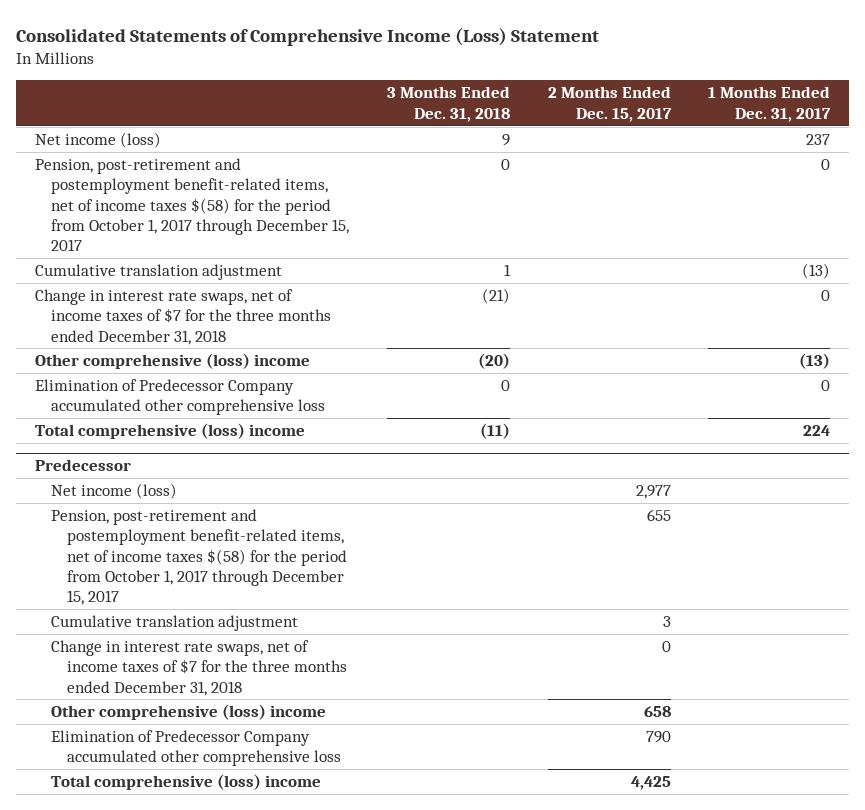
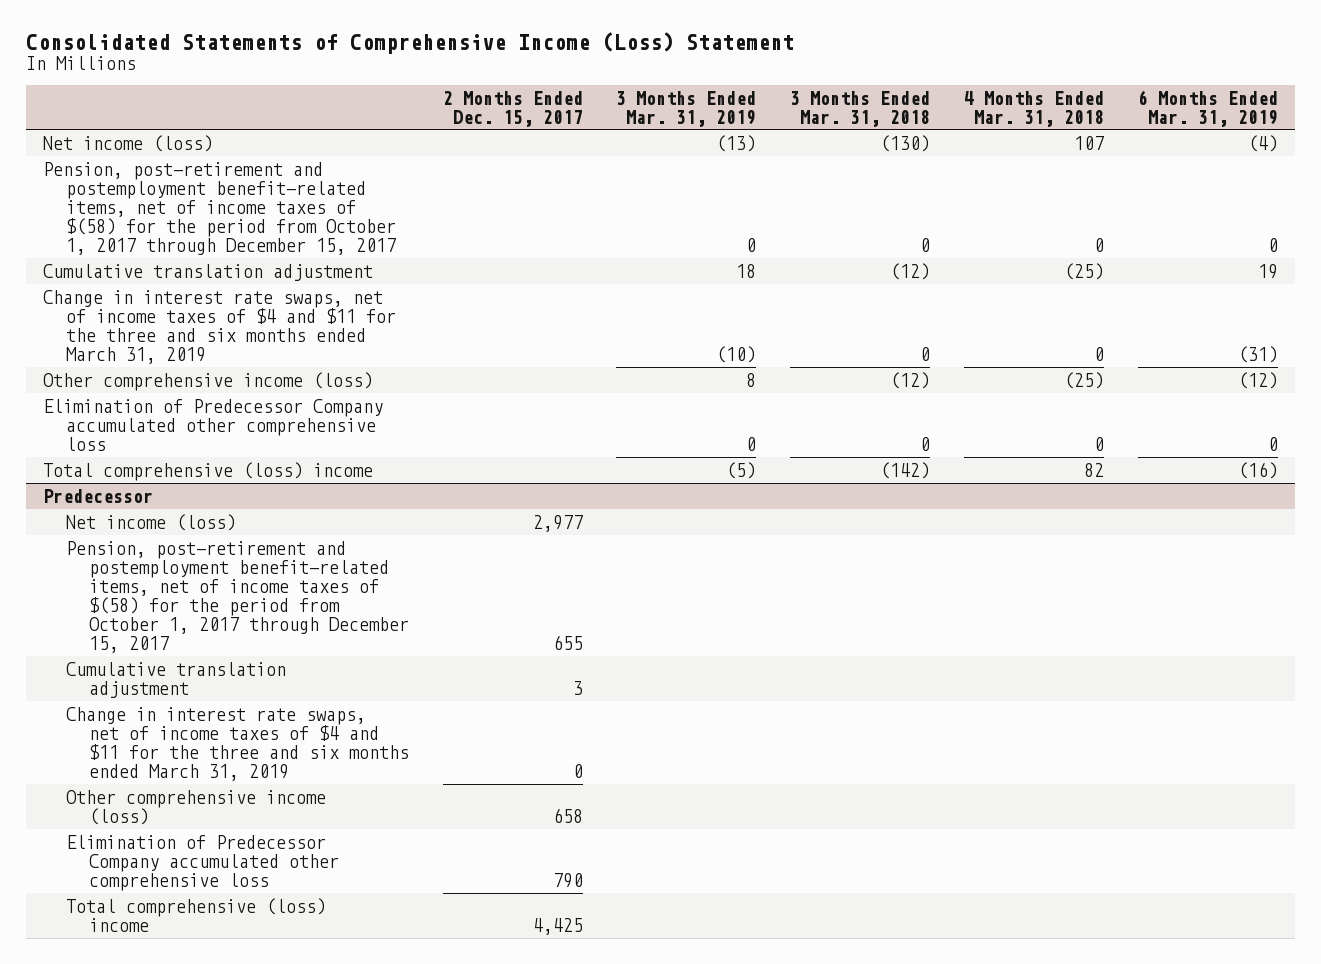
[386,86,510,122] 3 Months Ended Dec. 31, 2018 -> none
[708,86,832,122] 1 Months Ended Dec. 31, 2017 -> none
none -> [616,90,757,127] 3 Months Ended Mar. 31, 2019
none -> [790,90,931,127] 3 Months Ended Mar. 31, 2018
none -> [964,90,1105,127] 4 Months Ended Mar. 31, 2018
none -> [1138,89,1279,127] 6 Months Ended Mar. 31, 2019
[34,158,349,252] Pension, post-retirement and postemployment benefit-related items, net of income taxes $(58) for the period from October 1, 2017 through December 15, 2017 -> [43,161,396,255] Pension, post-retirement and postemployment benefit-related items, net of income taxes of $(58) for the period from October 1, 2017 through December 15, 2017
[34,289,331,345] Change in interest rate swaps, net of income taxes of $7 for the three months ended December 31, 2018 -> [43,289,396,364] Change in interest rate swaps, net of income taxes of $4 and $11 for the three and six months ended March 31, 2019
[34,353,310,370] Other comprehensive (loss) income -> [43,371,374,391] Other comprehensive income (loss)
[50,509,347,606] Pension, post-retirement and postemployment benefit-related items, net of income taxes $(58) for the period from October 1, 2017 through December 15, 2017 -> [65,540,409,653] Pension, post-retirement and postemployment benefit-related items, net of income taxes of $(58) for the period from October 1, 2017 through December 15, 2017
[50,640,347,696] Change in interest rate swaps, net of income taxes of $7 for the three months ended December 31, 2018 -> [65,706,409,781] Change in interest rate swaps, net of income taxes of $4 and $11 for the three and six months ended March 31, 2019
[50,704,326,721] Other comprehensive (loss) income -> [65,789,326,825] Other comprehensive income (loss)

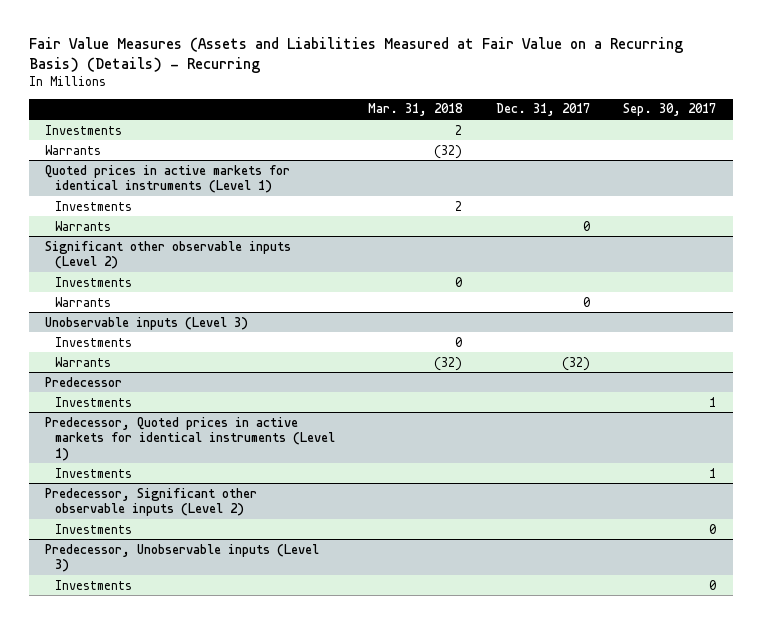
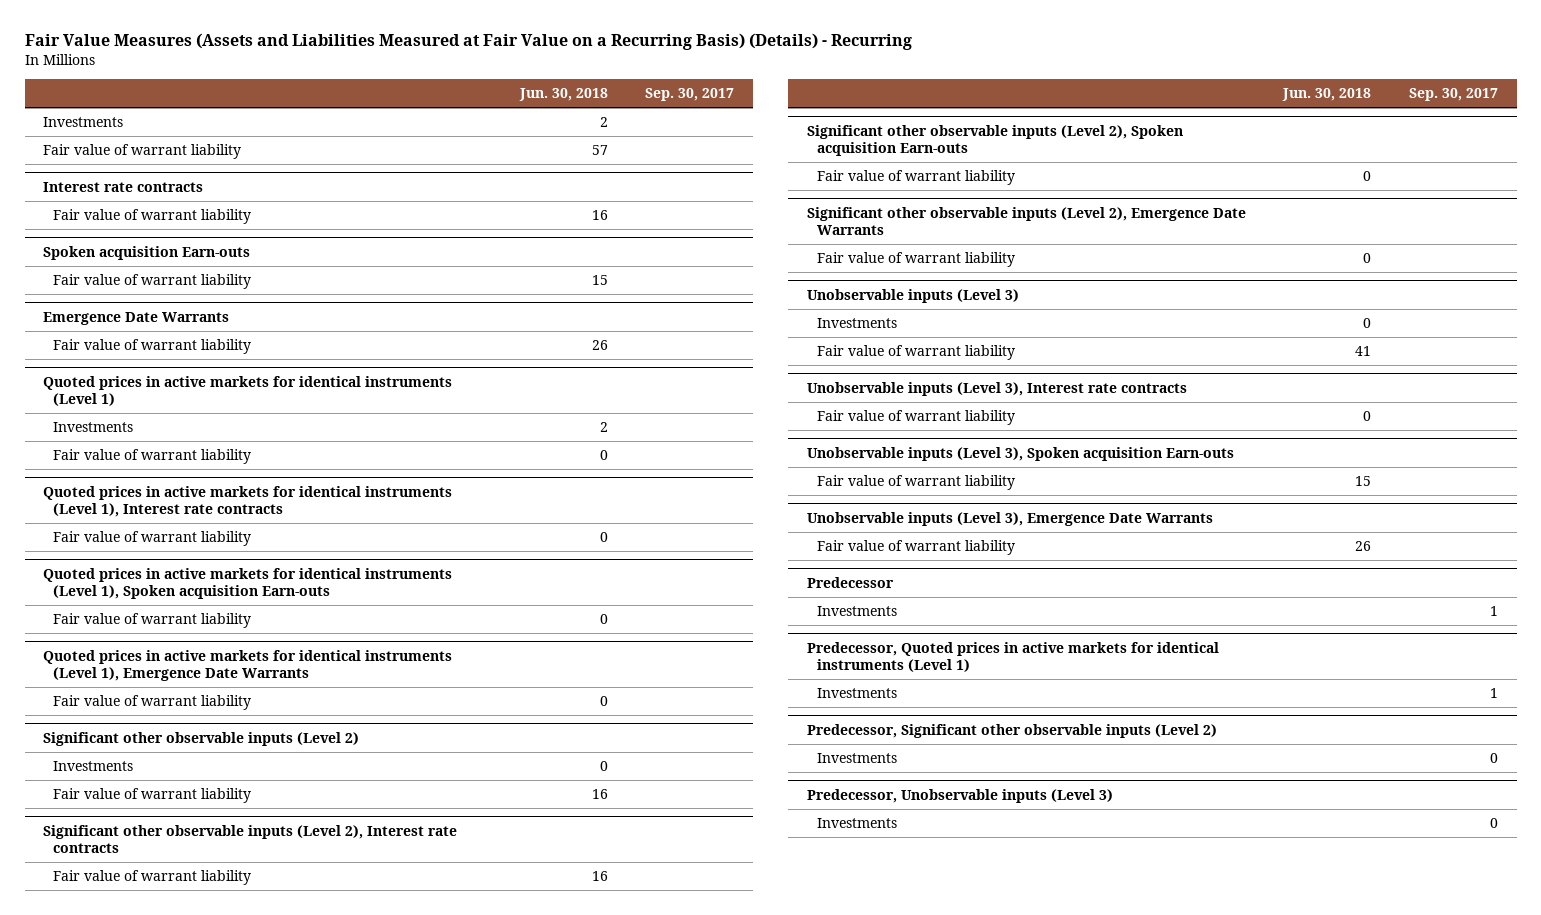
[368,103,464,117] Mar. 31, 2018 -> none
[495,103,590,117] Dec. 31, 2017 -> none
none -> [518,88,608,102] Jun. 30, 2018
[45,144,102,155] Warrants -> [43,144,242,160] Fair value of warrant liability
none -> [43,181,204,192] Interest rate contracts
none -> [53,209,252,225] Fair value of warrant liability
none -> [43,245,251,260] Spoken acquisition Earn-outs
none -> [53,274,252,290] Fair value of warrant liability
none -> [43,311,230,325] Emergence Date Warrants
none -> [53,339,252,355] Fair value of warrant liability
[54,220,111,231] Warrants -> [53,449,252,465] Fair value of warrant liability
none -> [43,485,453,518] Quoted prices in active markets for identical instruments (Level 1), Interest rate contracts
none -> [53,531,252,547] Fair value of warrant liability
none -> [43,567,453,600] Quoted prices in active markets for identical instruments (Level 1), Spoken acquisition Earn-outs
none -> [53,613,252,629] Fair value of warrant liability
none -> [43,649,453,682] Quoted prices in active markets for identical instruments (Level 1), Emergence Date Warrants
none -> [53,695,252,711] Fair value of warrant liability
[54,296,111,307] Warrants -> [53,788,252,804] Fair value of warrant liability
none -> [43,824,458,854] Significant other observable inputs (Level 2), Interest rate contracts
none -> [53,870,252,886] Fair value of warrant liability
none -> [806,124,1183,157] Significant other observable inputs (Level 2), Spoken acquisition Earn-outs
none -> [816,170,1015,186] Fair value of warrant liability
none -> [806,206,1246,236] Significant other observable inputs (Level 2), Emergence Date Warrants
none -> [816,252,1015,268] Fair value of warrant liability
[54,356,111,367] Warrants -> [816,345,1015,361] Fair value of warrant liability
none -> [806,381,1187,396] Unobservable inputs (Level 3), Interest rate contracts
none -> [816,410,1015,426] Fair value of warrant liability
none -> [806,446,1234,461] Unobservable inputs (Level 3), Spoken acquisition Earn-outs
none -> [816,475,1015,491] Fair value of warrant liability
none -> [806,511,1213,526] Unobservable inputs (Level 3), Emergence Date Warrants
none -> [816,540,1015,556] Fair value of warrant liability

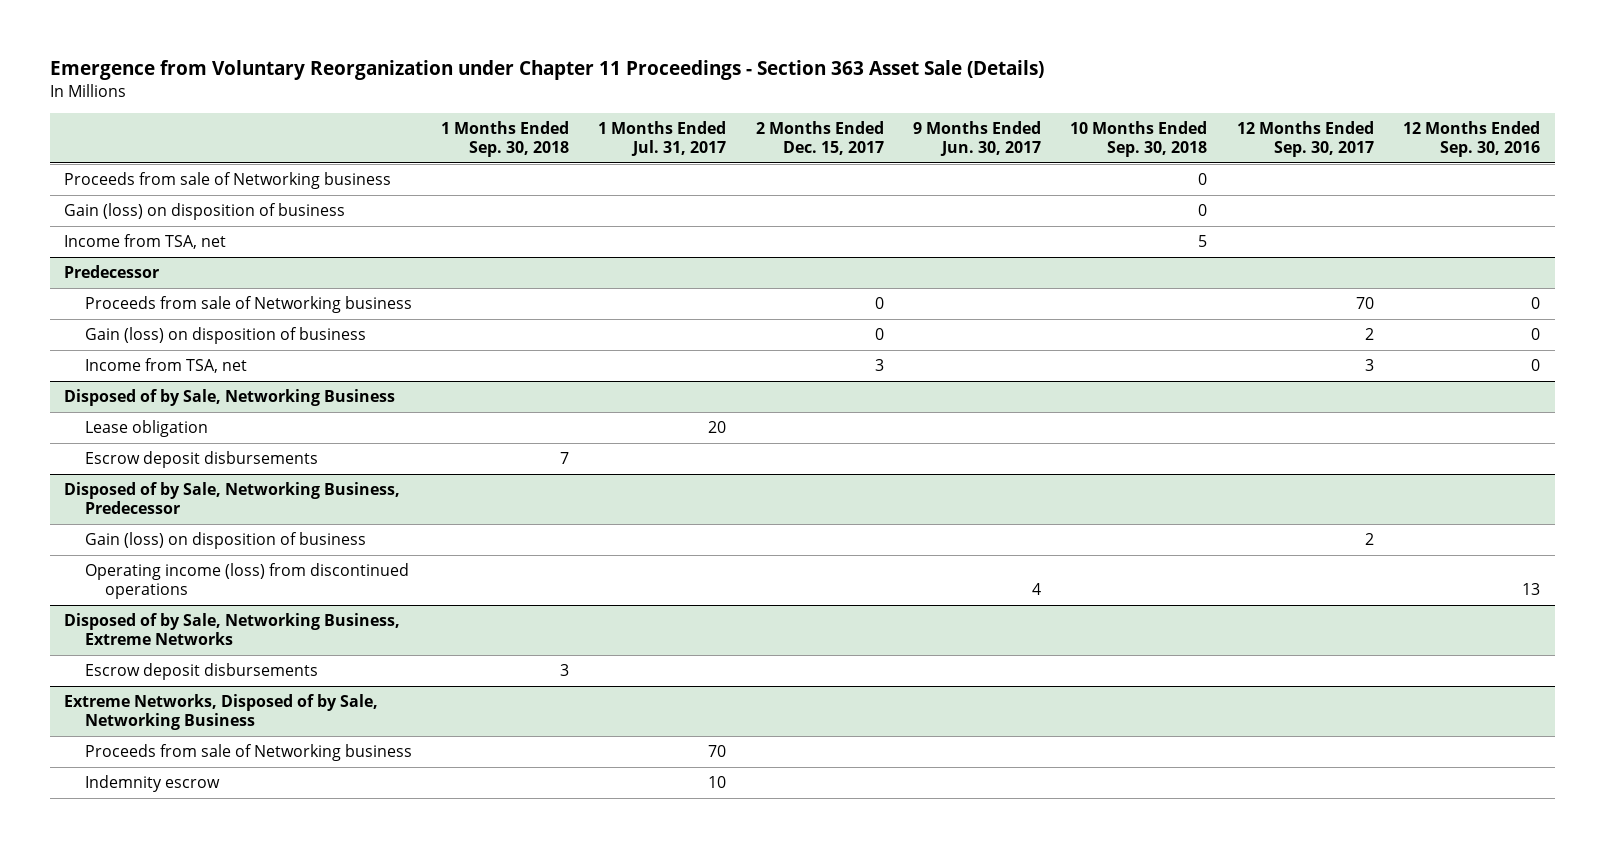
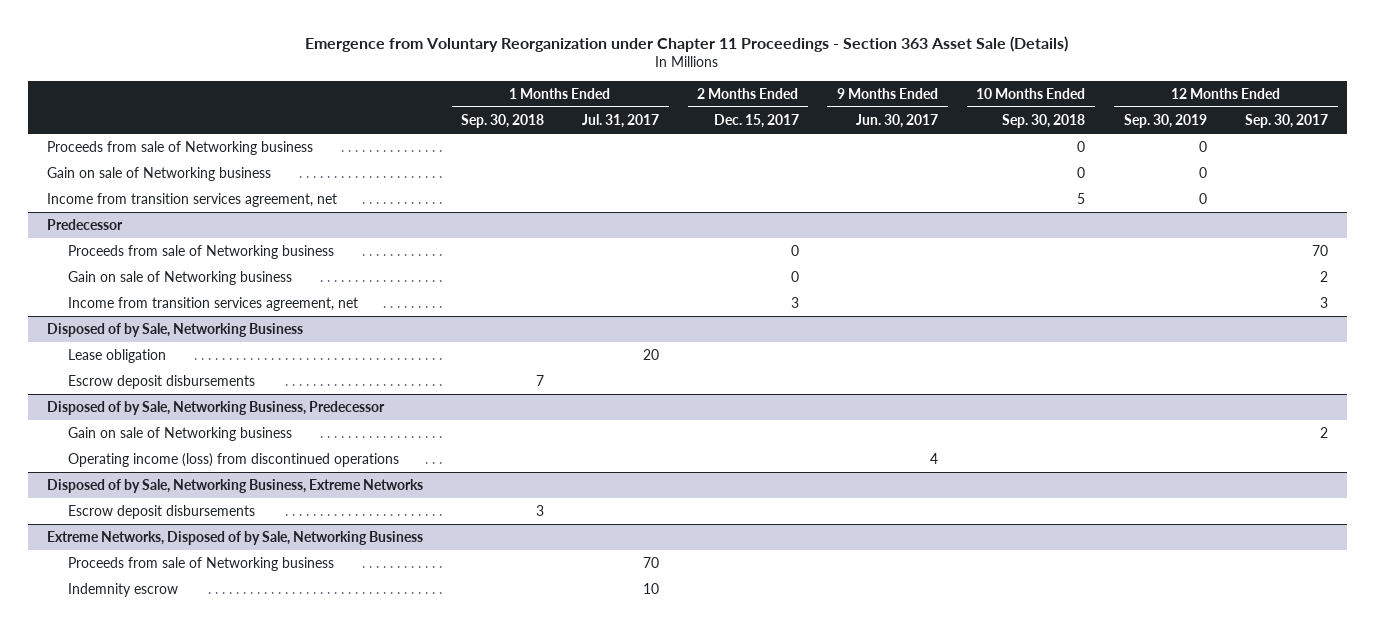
[1402,120,1540,157] 12 Months Ended Sep. 30, 2016 -> none
none -> [1123,113,1207,128] Sep. 30, 2019
[64,203,346,221] Gain (loss) on disposition of business -> [46,167,271,182] Gain on sale of Networking business
[64,234,227,250] Income from TSA, net -> [46,193,337,208] Income from transition services agreement, net
[84,327,366,345] Gain (loss) on disposition of business -> [68,271,293,286] Gain on sale of Networking business
[84,358,247,374] Income from TSA, net -> [68,297,359,312] Income from transition services agreement, net
[84,532,366,550] Gain (loss) on disposition of business -> [68,427,293,442] Gain on sale of Networking business

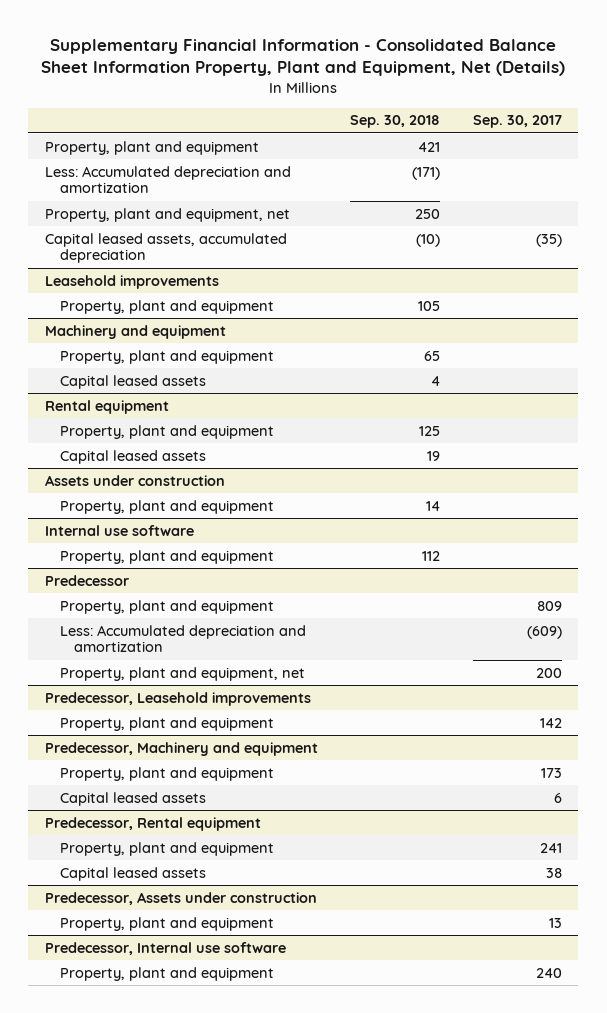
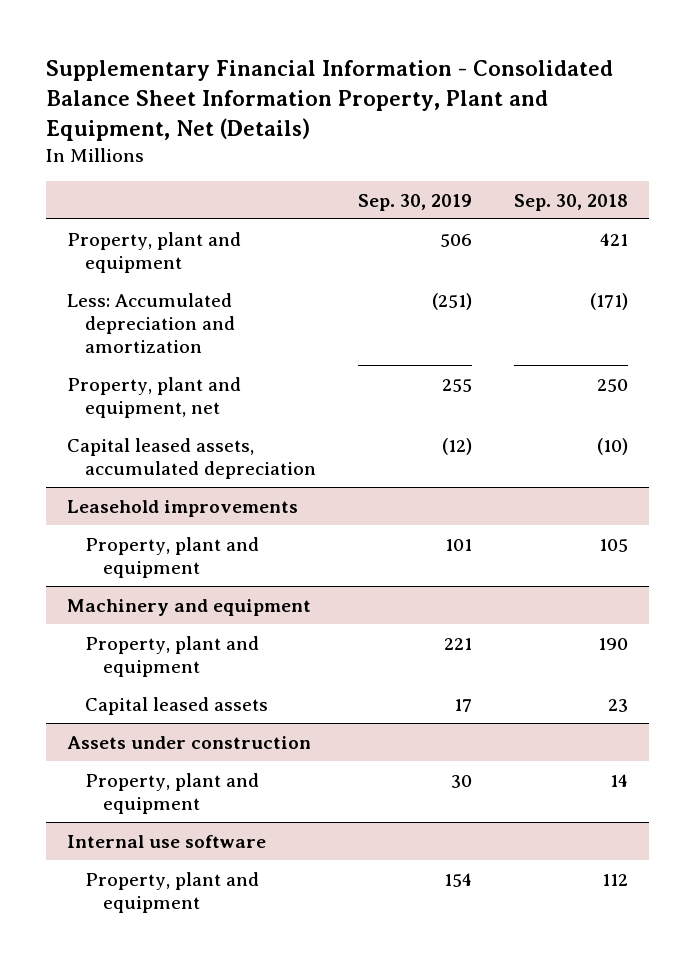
[473,115,563,129] Sep. 30, 2017 -> none
none -> [358,193,473,211] Sep. 30, 2019
[44,399,169,414] Rental equipment -> none
[59,424,274,439] Property, plant and equipment -> none
[59,449,206,464] Capital leased assets -> none
[424,350,441,361] 65 -> [598,637,629,650] 190
[431,375,441,386] 4 -> [608,698,629,712] 23
[44,574,129,586] Predecessor -> none
[59,599,274,614] Property, plant and equipment -> none
[59,624,306,653] Less: Accumulated depreciation and amortization -> none
[59,666,305,681] Property, plant and equipment, net -> none
[44,691,311,706] Predecessor, Leasehold improvements -> none
[59,716,274,731] Property, plant and equipment -> none
[44,741,318,756] Predecessor, Machinery and equipment -> none
[59,766,274,781] Property, plant and equipment -> none
[59,791,206,806] Capital leased assets -> none
[44,816,261,831] Predecessor, Rental equipment -> none
[59,841,274,856] Property, plant and equipment -> none
[59,866,206,881] Capital leased assets -> none
[44,891,317,905] Predecessor, Assets under construction -> none
[59,916,274,931] Property, plant and equipment -> none
[44,941,286,955] Predecessor, Internal use software -> none
[59,966,274,981] Property, plant and equipment -> none

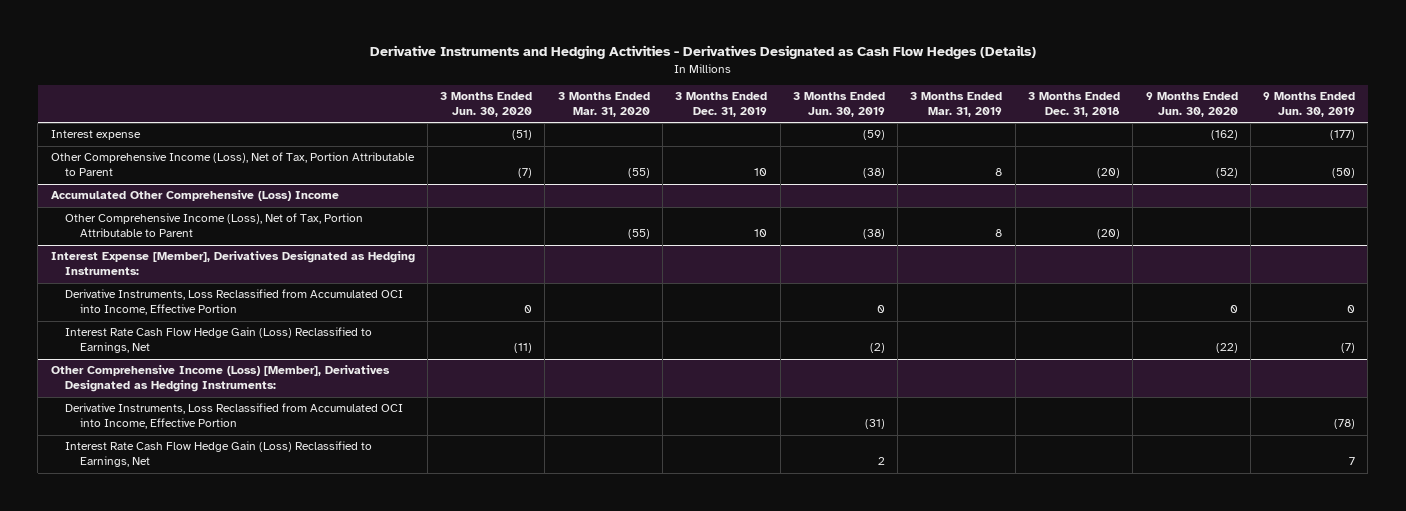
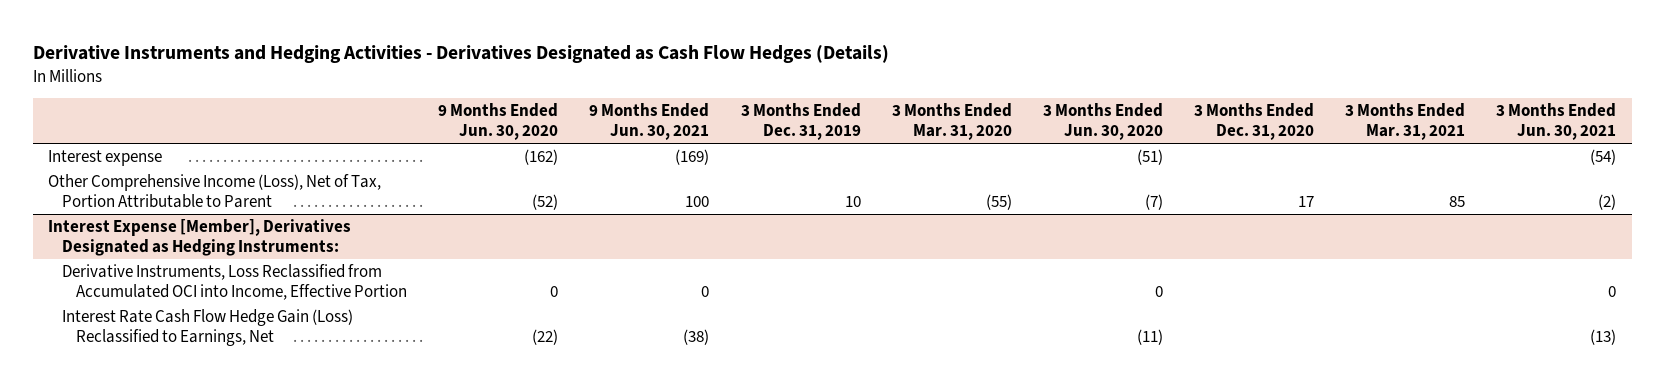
[792,91,885,118] 3 Months Ended Jun. 30, 2019 -> none
[910,91,1003,118] 3 Months Ended Mar. 31, 2019 -> none
[1028,91,1121,118] 3 Months Ended Dec. 31, 2018 -> none
[1263,91,1356,118] 9 Months Ended Jun. 30, 2019 -> none
none -> [589,103,710,141] 9 Months Ended Jun. 30, 2021
none -> [1193,103,1314,141] 3 Months Ended Dec. 31, 2020
none -> [1344,103,1465,141] 3 Months Ended Mar. 31, 2021
none -> [1496,103,1617,141] 3 Months Ended Jun. 30, 2021
[50,190,339,202] Accumulated Other Comprehensive (Loss) Income -> none
[65,213,364,238] Other Comprehensive Income (Loss), Net of Tax, Portion Attributable to Parent -> none
[50,365,390,393] Other Comprehensive Income (Loss) [Member], Derivatives Designated as Hedging Instruments: -> none
[65,403,404,430] Derivative Instruments, Loss Reclassified from Accumulated OCI into Income, Effective Portion -> none
[65,441,373,468] Interest Rate Cash Flow Hedge Gain (Loss) Reclassified to Earnings, Net -> none

